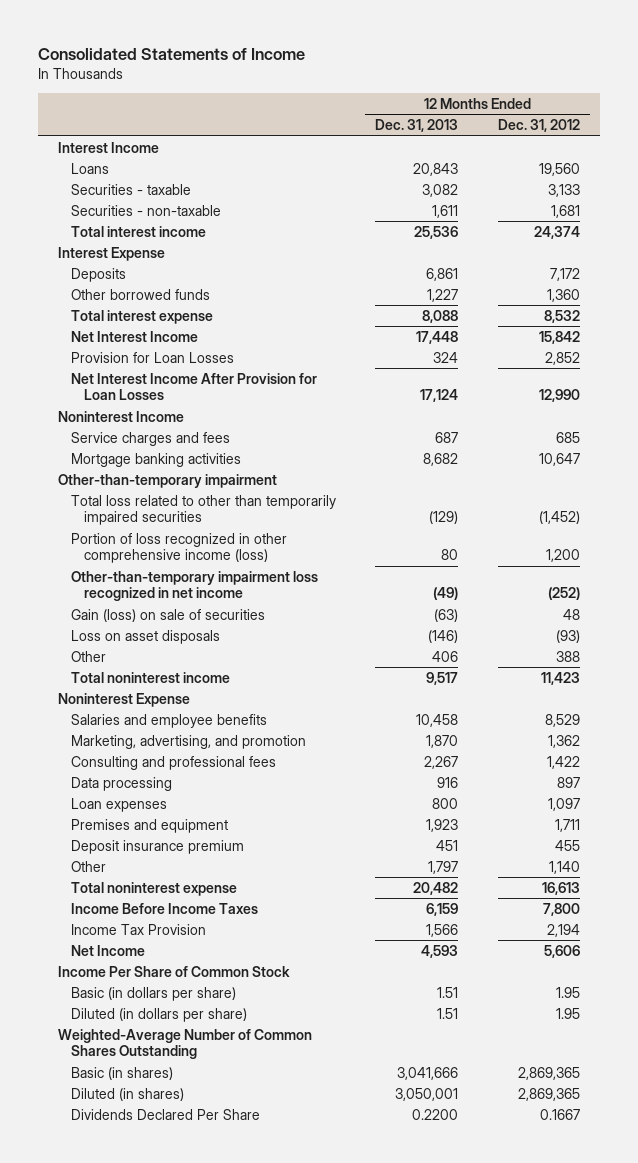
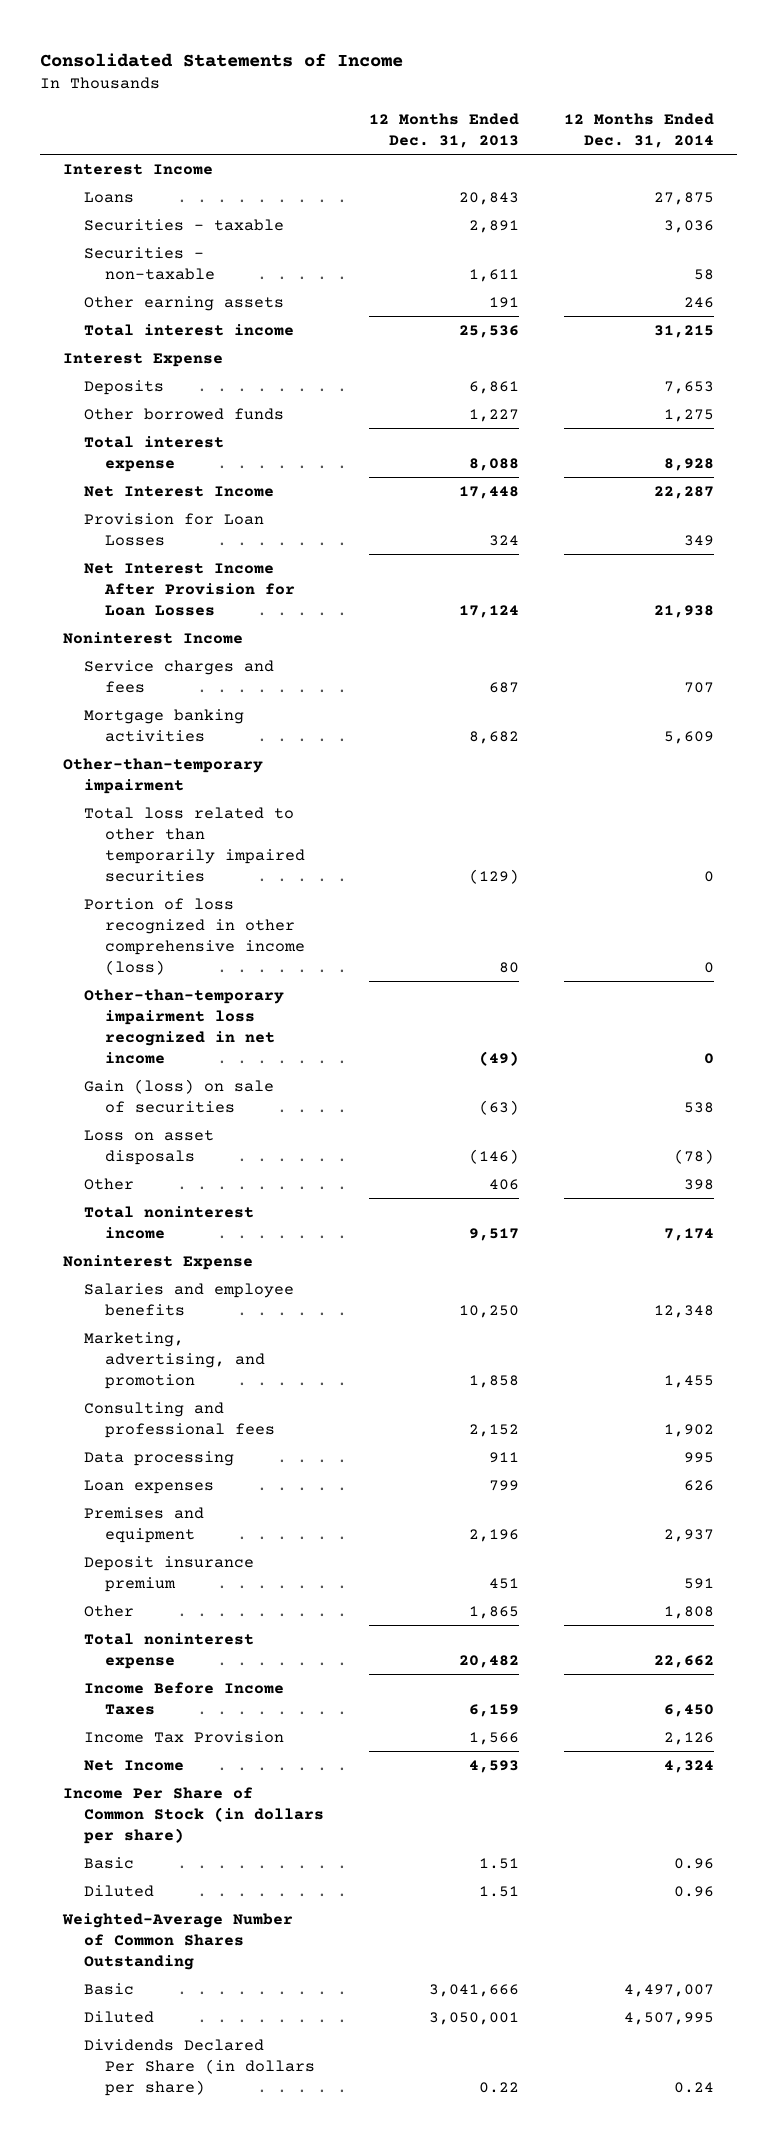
[497,119,580,133] Dec. 31, 2012 -> none
none -> [564,113,715,149] 12 Months Ended Dec. 31, 2014
[422,183,459,197] 3,082 -> [469,220,520,234] 2,891
none -> [84,296,285,312] Other earning assets
[416,713,459,727] 10,458 -> [459,1304,520,1318] 10,250
[426,734,459,748] 1,870 -> [469,1374,520,1388] 1,858
[424,755,459,769] 2,267 -> [469,1423,520,1437] 2,152
[437,776,459,788] 916 -> [489,1452,520,1464] 911
[432,797,459,809] 800 -> [489,1480,520,1492] 799
[426,818,459,832] 1,923 -> [469,1528,520,1542] 2,196
[428,860,459,874] 1,797 -> [469,1606,520,1620] 1,865
[57,965,290,977] Income Per Share of Common Stock -> [62,1787,325,1844] Income Per Share of Common Stock (in dollars per share)
[70,986,236,1001] Basic (in dollars per share) -> [84,1857,135,1870] Basic
[70,1007,247,1022] Diluted (in dollars per share) -> [84,1885,155,1898] Diluted
[70,1066,173,1080] Basic (in shares) -> [84,1983,135,1996] Basic
[70,1087,184,1101] Diluted (in shares) -> [84,2011,155,2024] Diluted
[70,1108,260,1120] Dividends Declared Per Share -> [84,2039,316,2096] Dividends Declared Per Share (in dollars per share)
[412,1108,459,1120] 0.2200 -> [479,2081,520,2093] 0.22

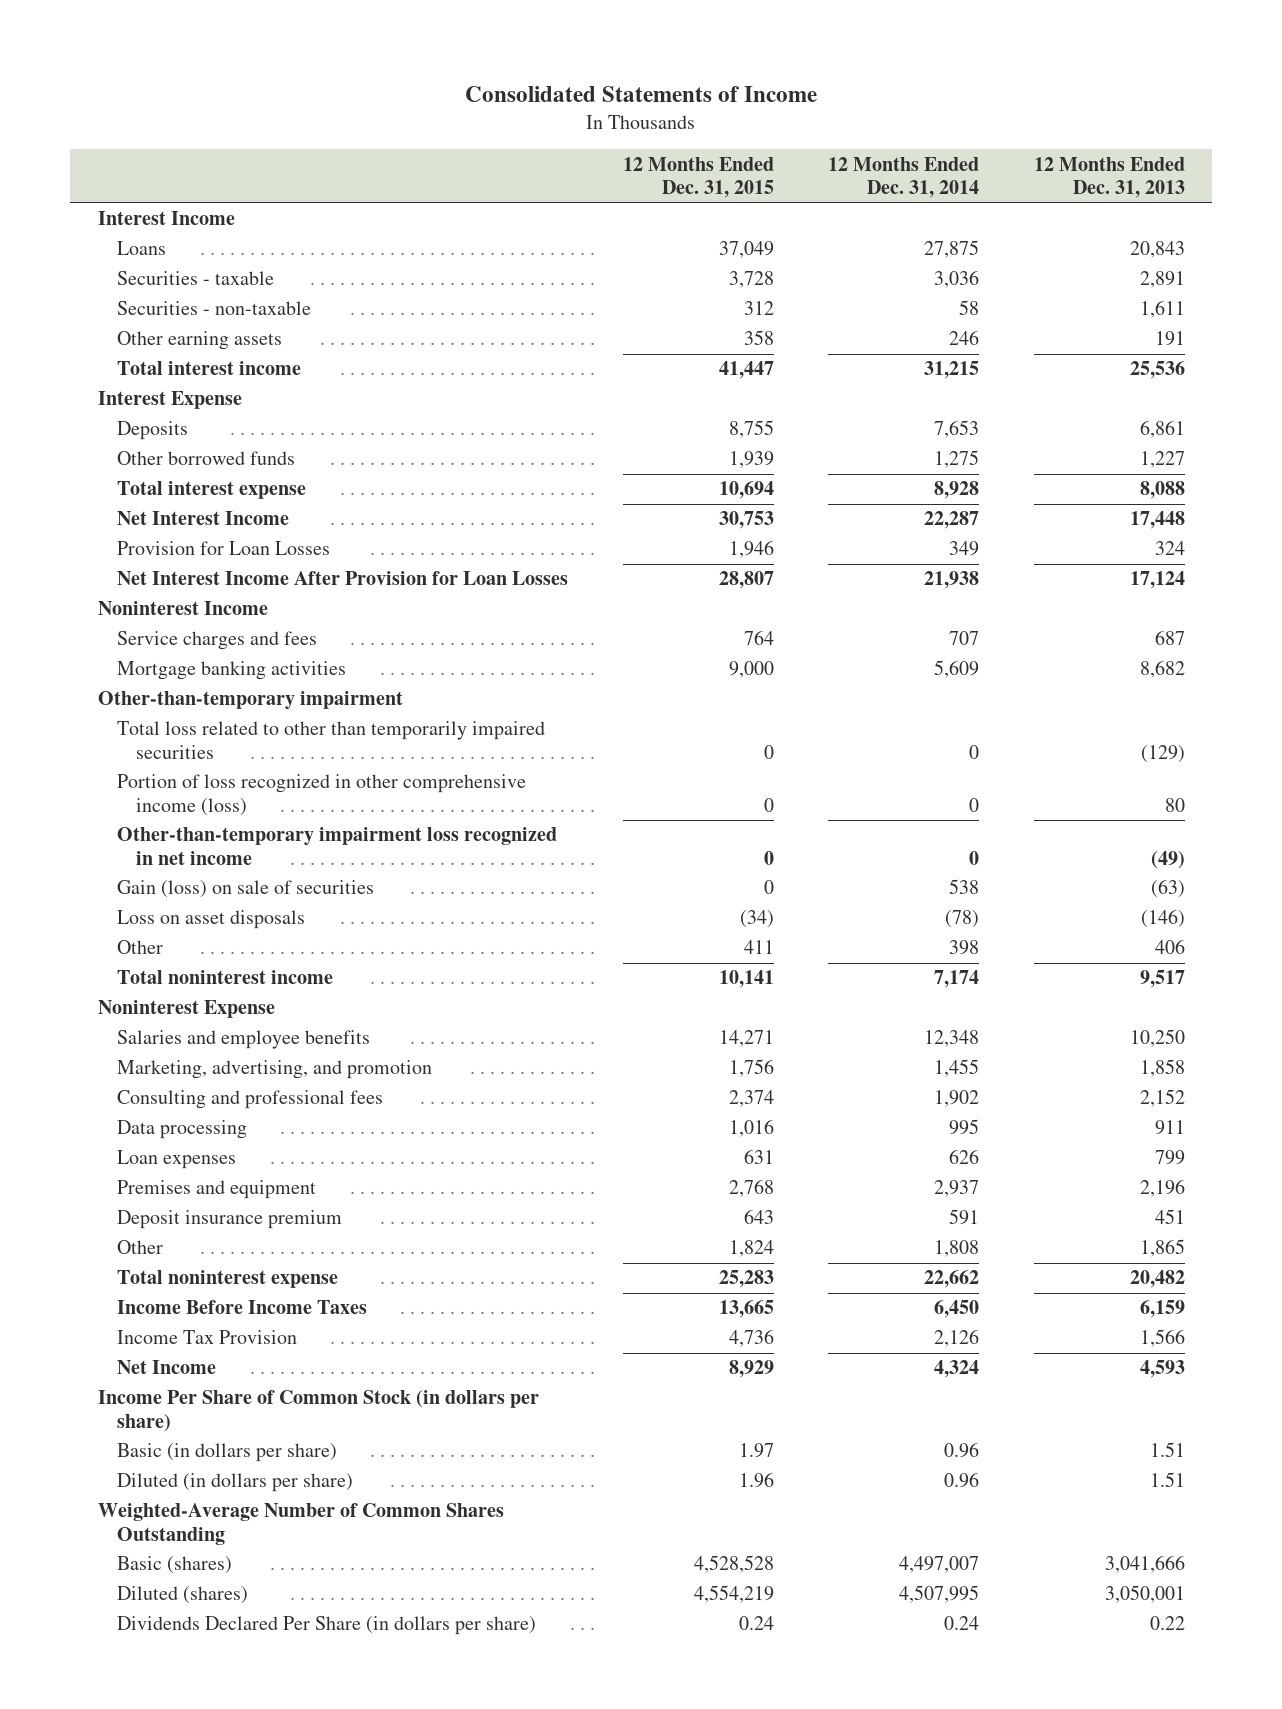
none -> [622,156,774,199] 12 Months Ended Dec. 31, 2015
[84,1857,135,1870] Basic -> [116,1443,337,1463] Basic (in dollars per share)
[84,1885,155,1898] Diluted -> [116,1473,353,1493] Diluted (in dollars per share)
[84,1983,135,1996] Basic -> [116,1556,232,1575] Basic (shares)
[84,2011,155,2024] Diluted -> [116,1586,248,1605] Diluted (shares)

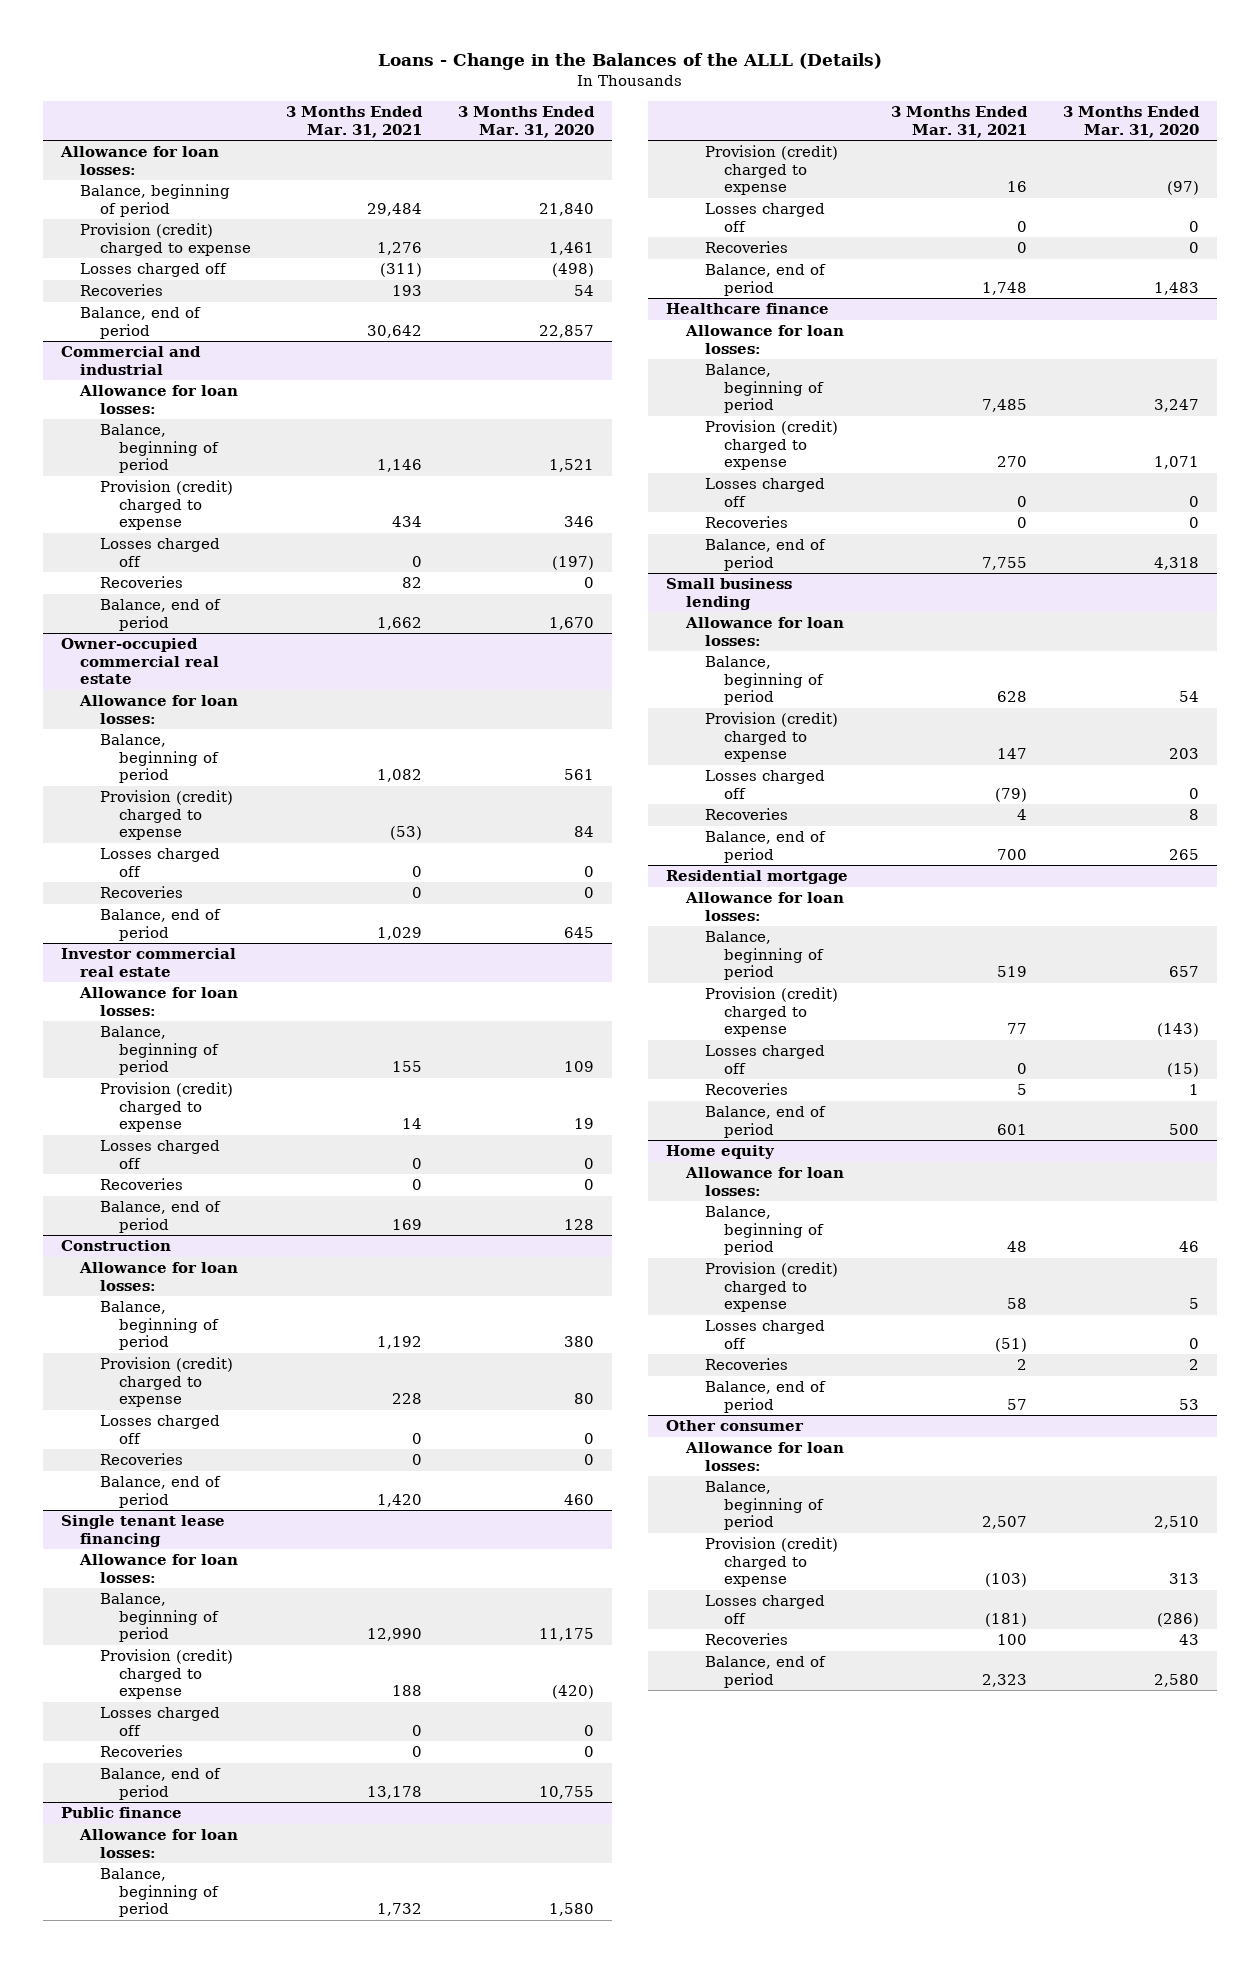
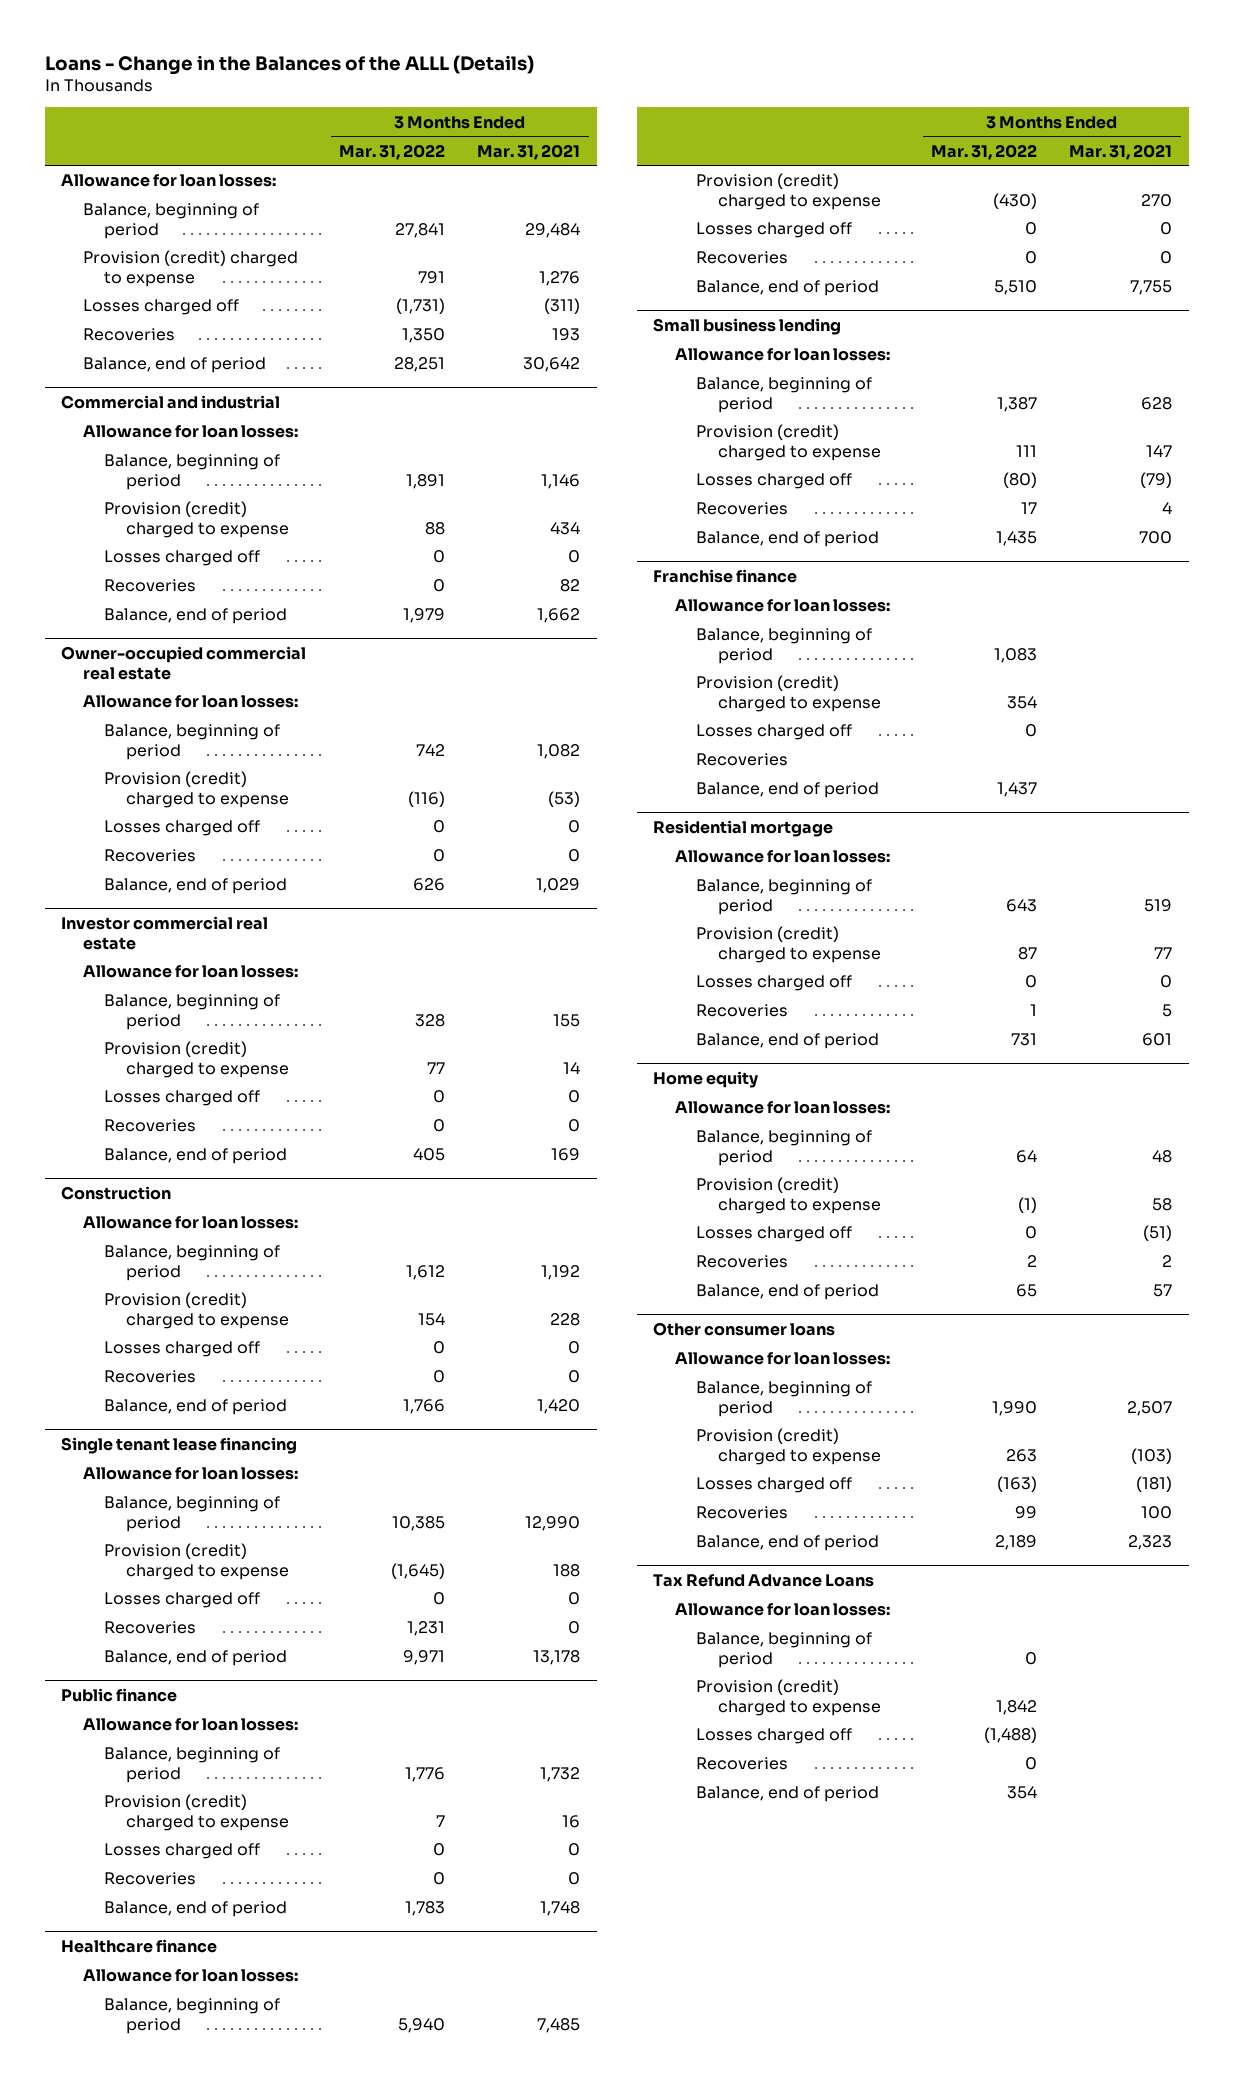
[457,106,595,138] 3 Months Ended Mar. 31, 2020 -> none
none -> [338,143,445,160] Mar. 31, 2022
none -> [653,569,798,584] Franchise finance
none -> [674,599,890,613] Allowance for loan losses:
none -> [696,628,873,664] Balance, beginning of period
none -> [696,675,881,712] Provision (credit) charged to expense
none -> [696,724,853,741] Losses charged off
none -> [696,753,789,767] Recoveries
none -> [696,782,880,799] Balance, end of period
[666,1420,805,1432] Other consumer -> [653,1322,836,1337] Other consumer loans
none -> [653,1574,875,1588] Tax Refund Advance Loans
none -> [674,1603,890,1617] Allowance for loan losses:
none -> [696,1632,873,1668] Balance, beginning of period
none -> [696,1679,881,1716] Provision (credit) charged to expense
none -> [696,1728,853,1745] Losses charged off
none -> [696,1757,789,1771] Recoveries
none -> [696,1786,880,1803] Balance, end of period

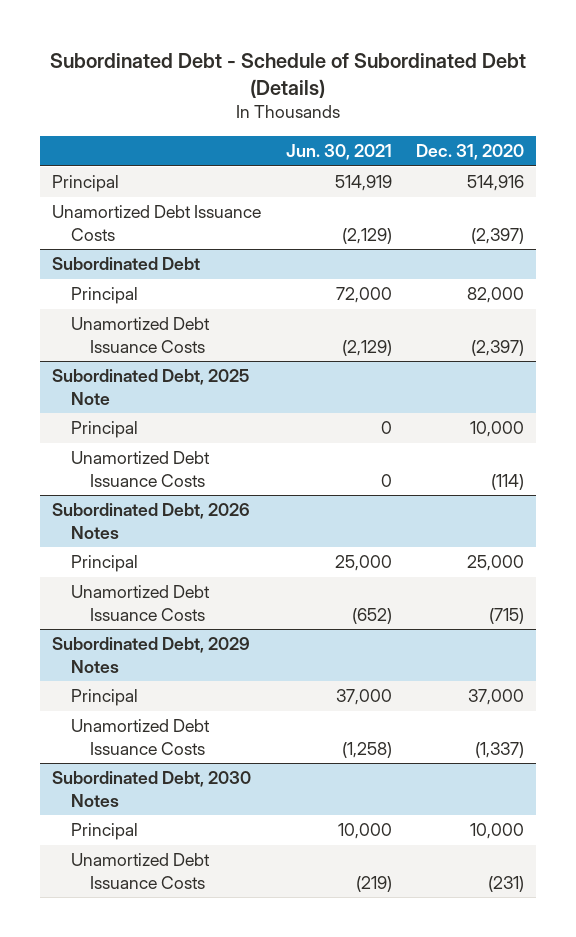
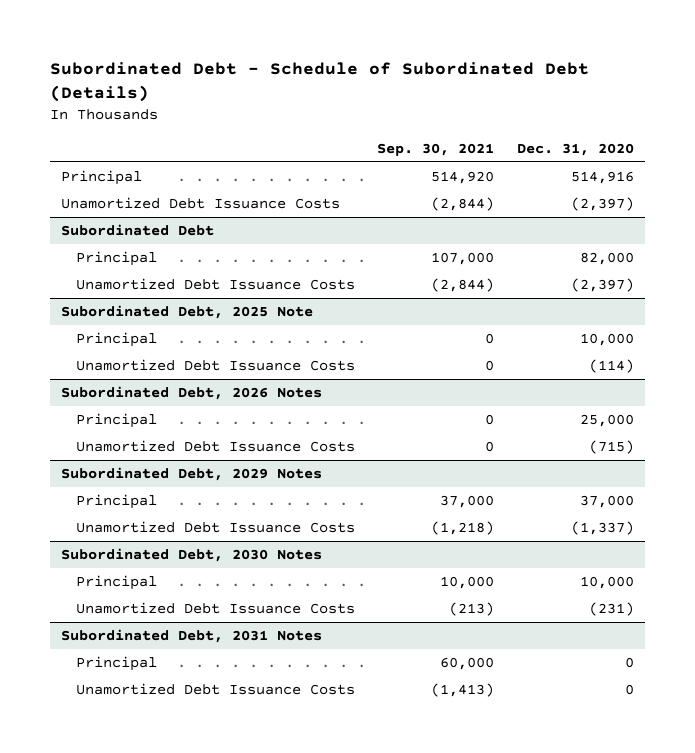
[285,144,392,161] Jun. 30, 2021 -> none
none -> [377,142,495,156] Sep. 30, 2021
none -> [61,629,323,644] Subordinated Debt, 2031 Notes
none -> [76,656,158,672] Principal
none -> [76,683,356,696] Unamortized Debt Issuance Costs

